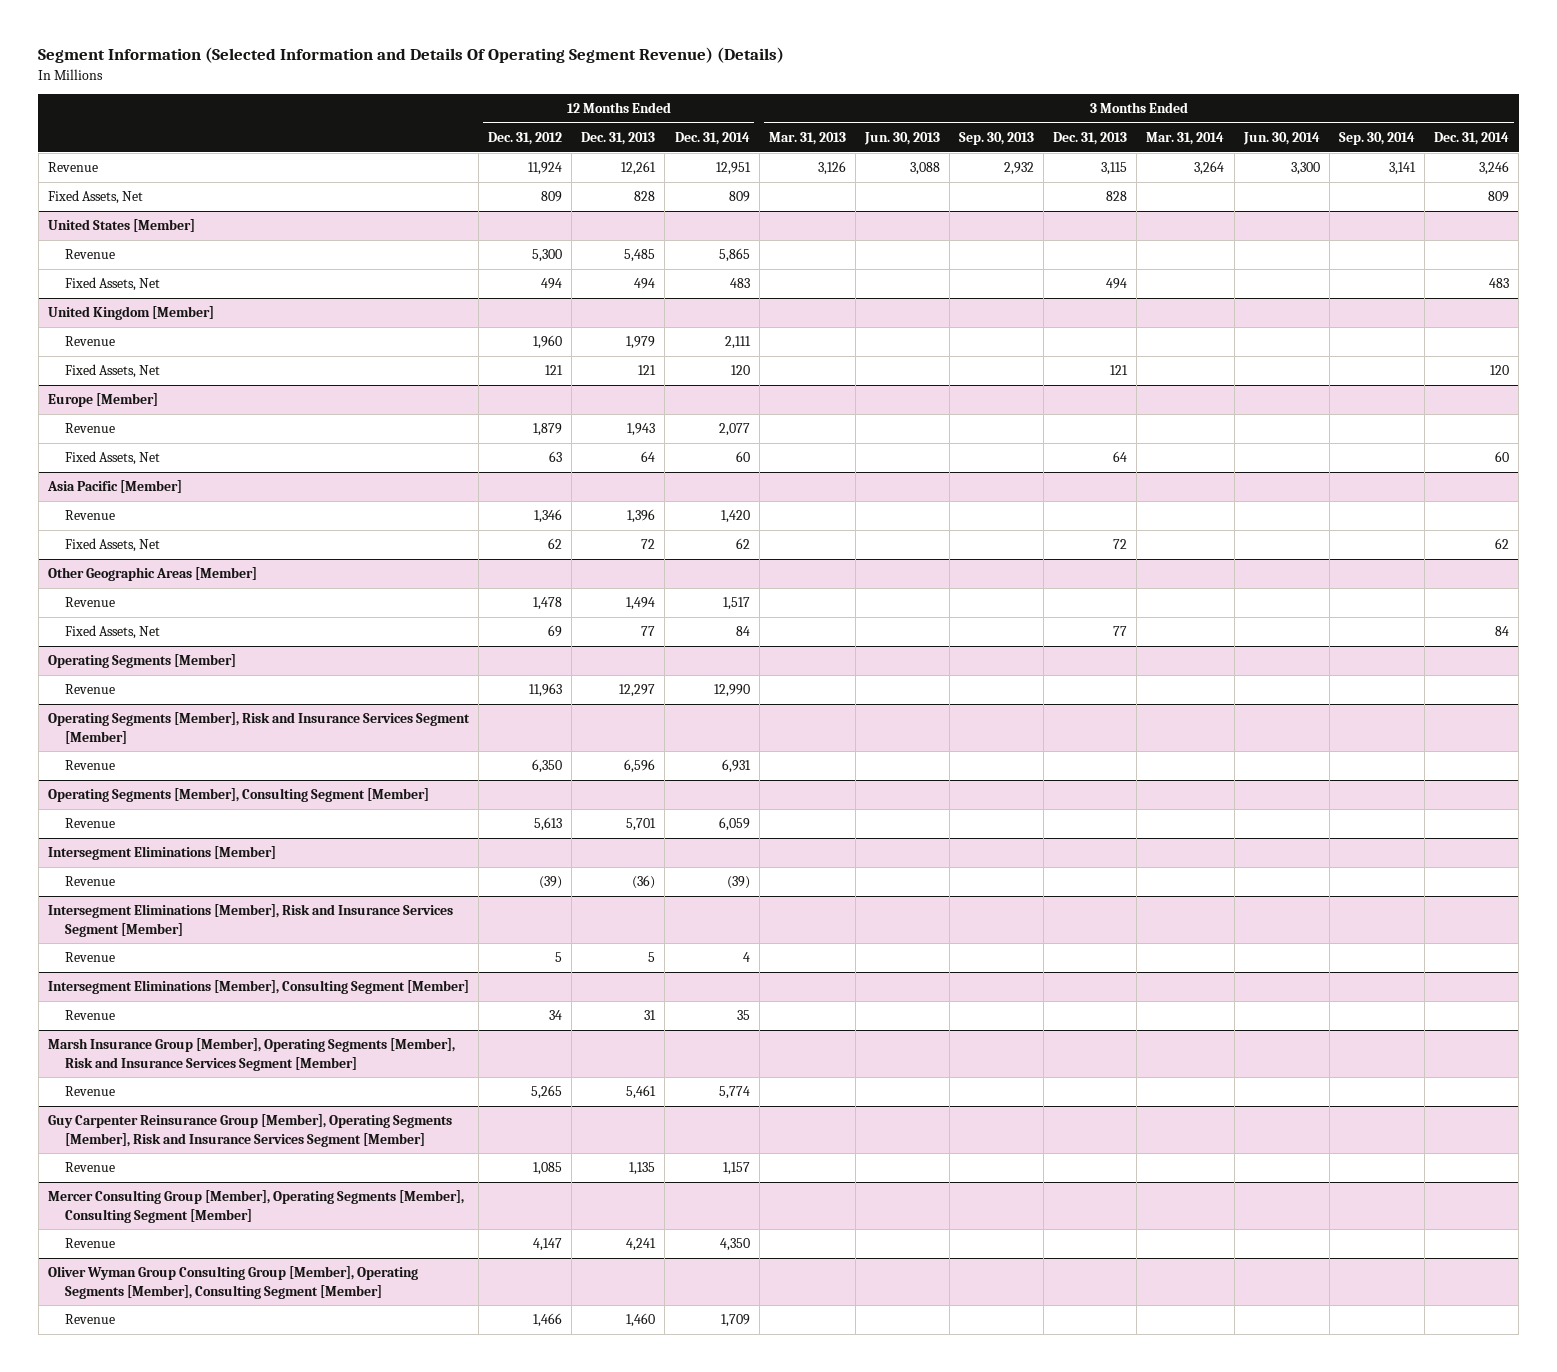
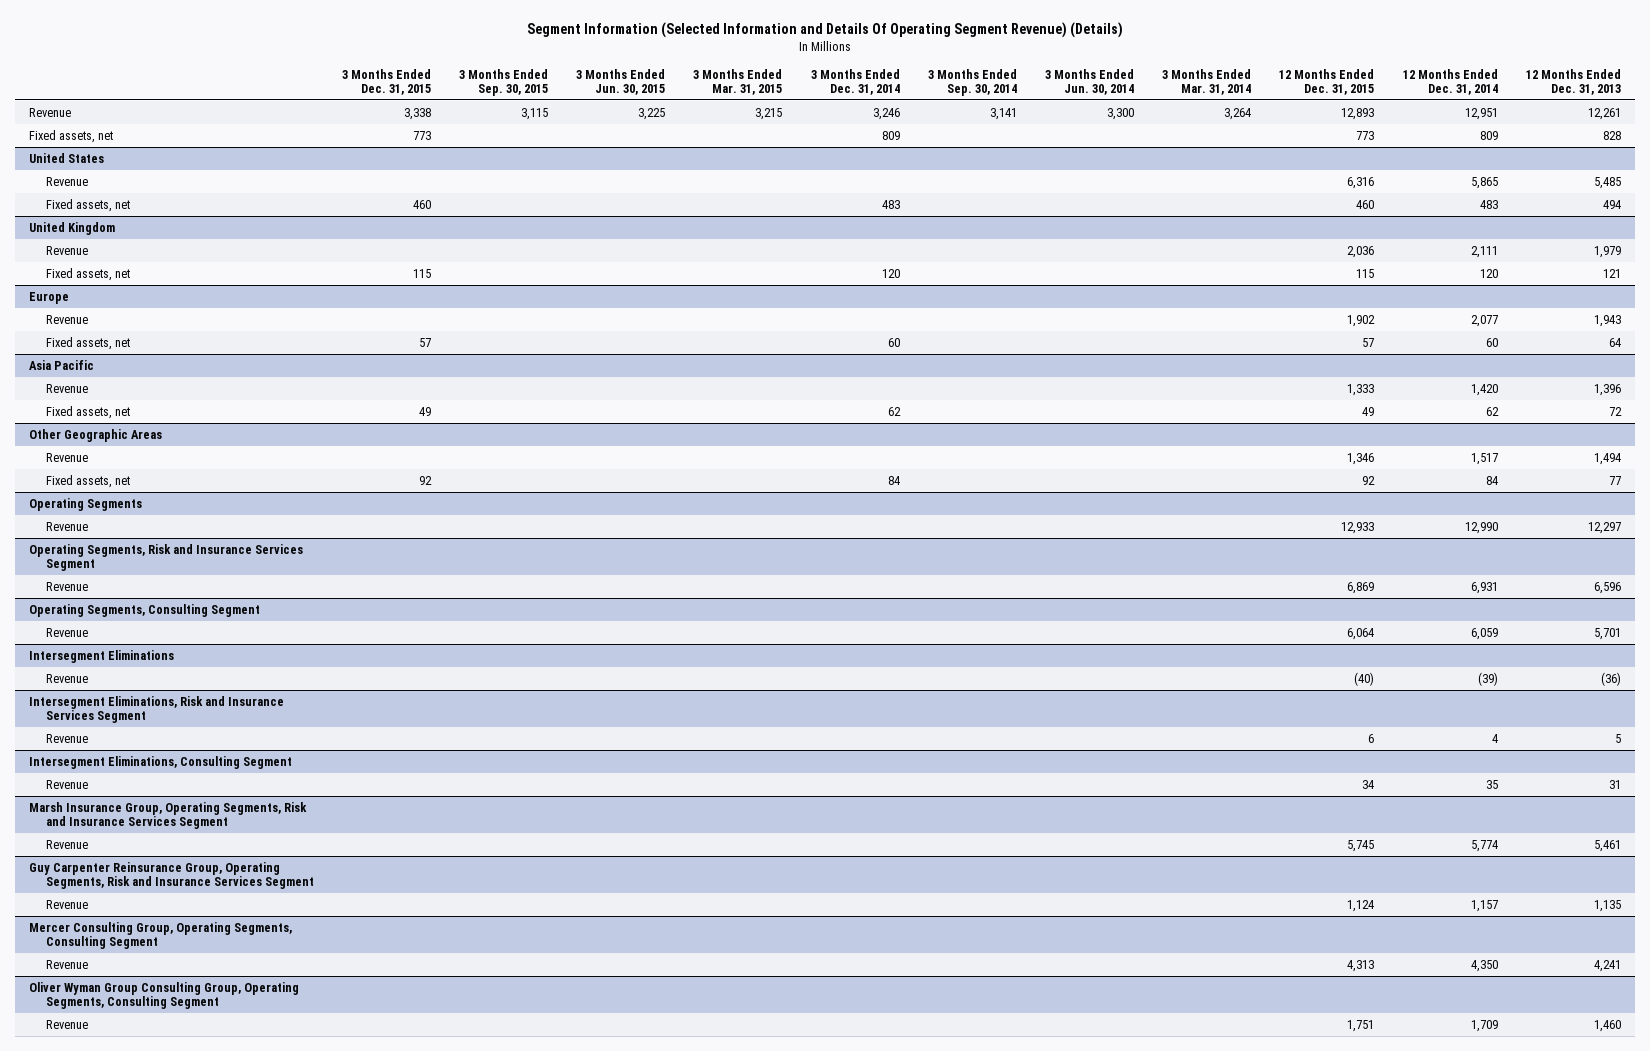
[488,132,563,146] Dec. 31, 2012 -> none
[768,132,846,146] Mar. 31, 2013 -> none
[863,132,940,146] Jun. 30, 2013 -> none
[959,132,1035,146] Sep. 30, 2013 -> none
[1053,132,1128,146] Dec. 31, 2013 -> none
none -> [341,68,431,96] 3 Months Ended Dec. 31, 2015
none -> [459,68,549,97] 3 Months Ended Sep. 30, 2015
none -> [576,68,666,96] 3 Months Ended Jun. 30, 2015
none -> [693,68,783,96] 3 Months Ended Mar. 31, 2015
none -> [1279,68,1375,96] 12 Months Ended Dec. 31, 2015
[48,190,144,205] Fixed Assets, Net -> [29,129,114,143] Fixed assets, net
[48,219,196,233] United States [Member] -> [29,152,105,163] United States
[65,277,161,292] Fixed Assets, Net -> [45,198,130,212] Fixed assets, net
[48,306,215,321] United Kingdom [Member] -> [29,221,116,235] United Kingdom
[65,364,161,379] Fixed Assets, Net -> [45,267,130,281] Fixed assets, net
[48,393,159,408] Europe [Member] -> [29,291,70,304] Europe
[65,451,161,466] Fixed Assets, Net -> [45,336,130,350] Fixed assets, net
[47,480,183,494] Asia Pacific [Member] -> [29,359,95,370] Asia Pacific
[65,538,161,553] Fixed Assets, Net -> [45,405,130,419] Fixed assets, net
[48,567,258,582] Other Geographic Areas [Member] -> [29,428,163,442] Other Geographic Areas
[65,625,161,640] Fixed Assets, Net -> [45,474,130,488] Fixed assets, net
[48,654,237,669] Operating Segments [Member] -> [29,497,143,511] Operating Segments
[48,712,471,744] Operating Segments [Member], Risk and Insurance Services Segment [Member] -> [29,543,304,571] Operating Segments, Risk and Insurance Services Segment
[48,788,430,803] Operating Segments [Member], Consulting Segment [Member] -> [29,603,261,617] Operating Segments, Consulting Segment
[48,846,277,861] Intersegment Eliminations [Member] -> [29,649,175,663] Intersegment Eliminations
[48,904,454,937] Intersegment Eliminations [Member], Risk and Insurance Services Segment [Member] -> [29,695,285,723] Intersegment Eliminations, Risk and Insurance Services Segment
[48,980,470,995] Intersegment Eliminations [Member], Consulting Segment [Member] -> [29,755,293,769] Intersegment Eliminations, Consulting Segment
[48,1038,456,1071] Marsh Insurance Group [Member], Operating Segments [Member], Risk and Insurance Services Segment [Member] -> [29,801,308,829] Marsh Insurance Group, Operating Segments, Risk and Insurance Services Segment
[48,1114,453,1147] Guy Carpenter Reinsurance Group [Member], Operating Segments [Member], Risk and Insurance Services Segment [Member] -> [29,861,314,889] Guy Carpenter Reinsurance Group, Operating Segments, Risk and Insurance Services Segment
[48,1190,465,1223] Mercer Consulting Group [Member], Operating Segments [Member], Consulting Segment [Member] -> [29,921,293,949] Mercer Consulting Group, Operating Segments, Consulting Segment
[48,1266,419,1299] Oliver Wyman Group Consulting Group [Member], Operating Segments [Member], Consulting Segment [Member] -> [29,981,300,1009] Oliver Wyman Group Consulting Group, Operating Segments, Consulting Segment

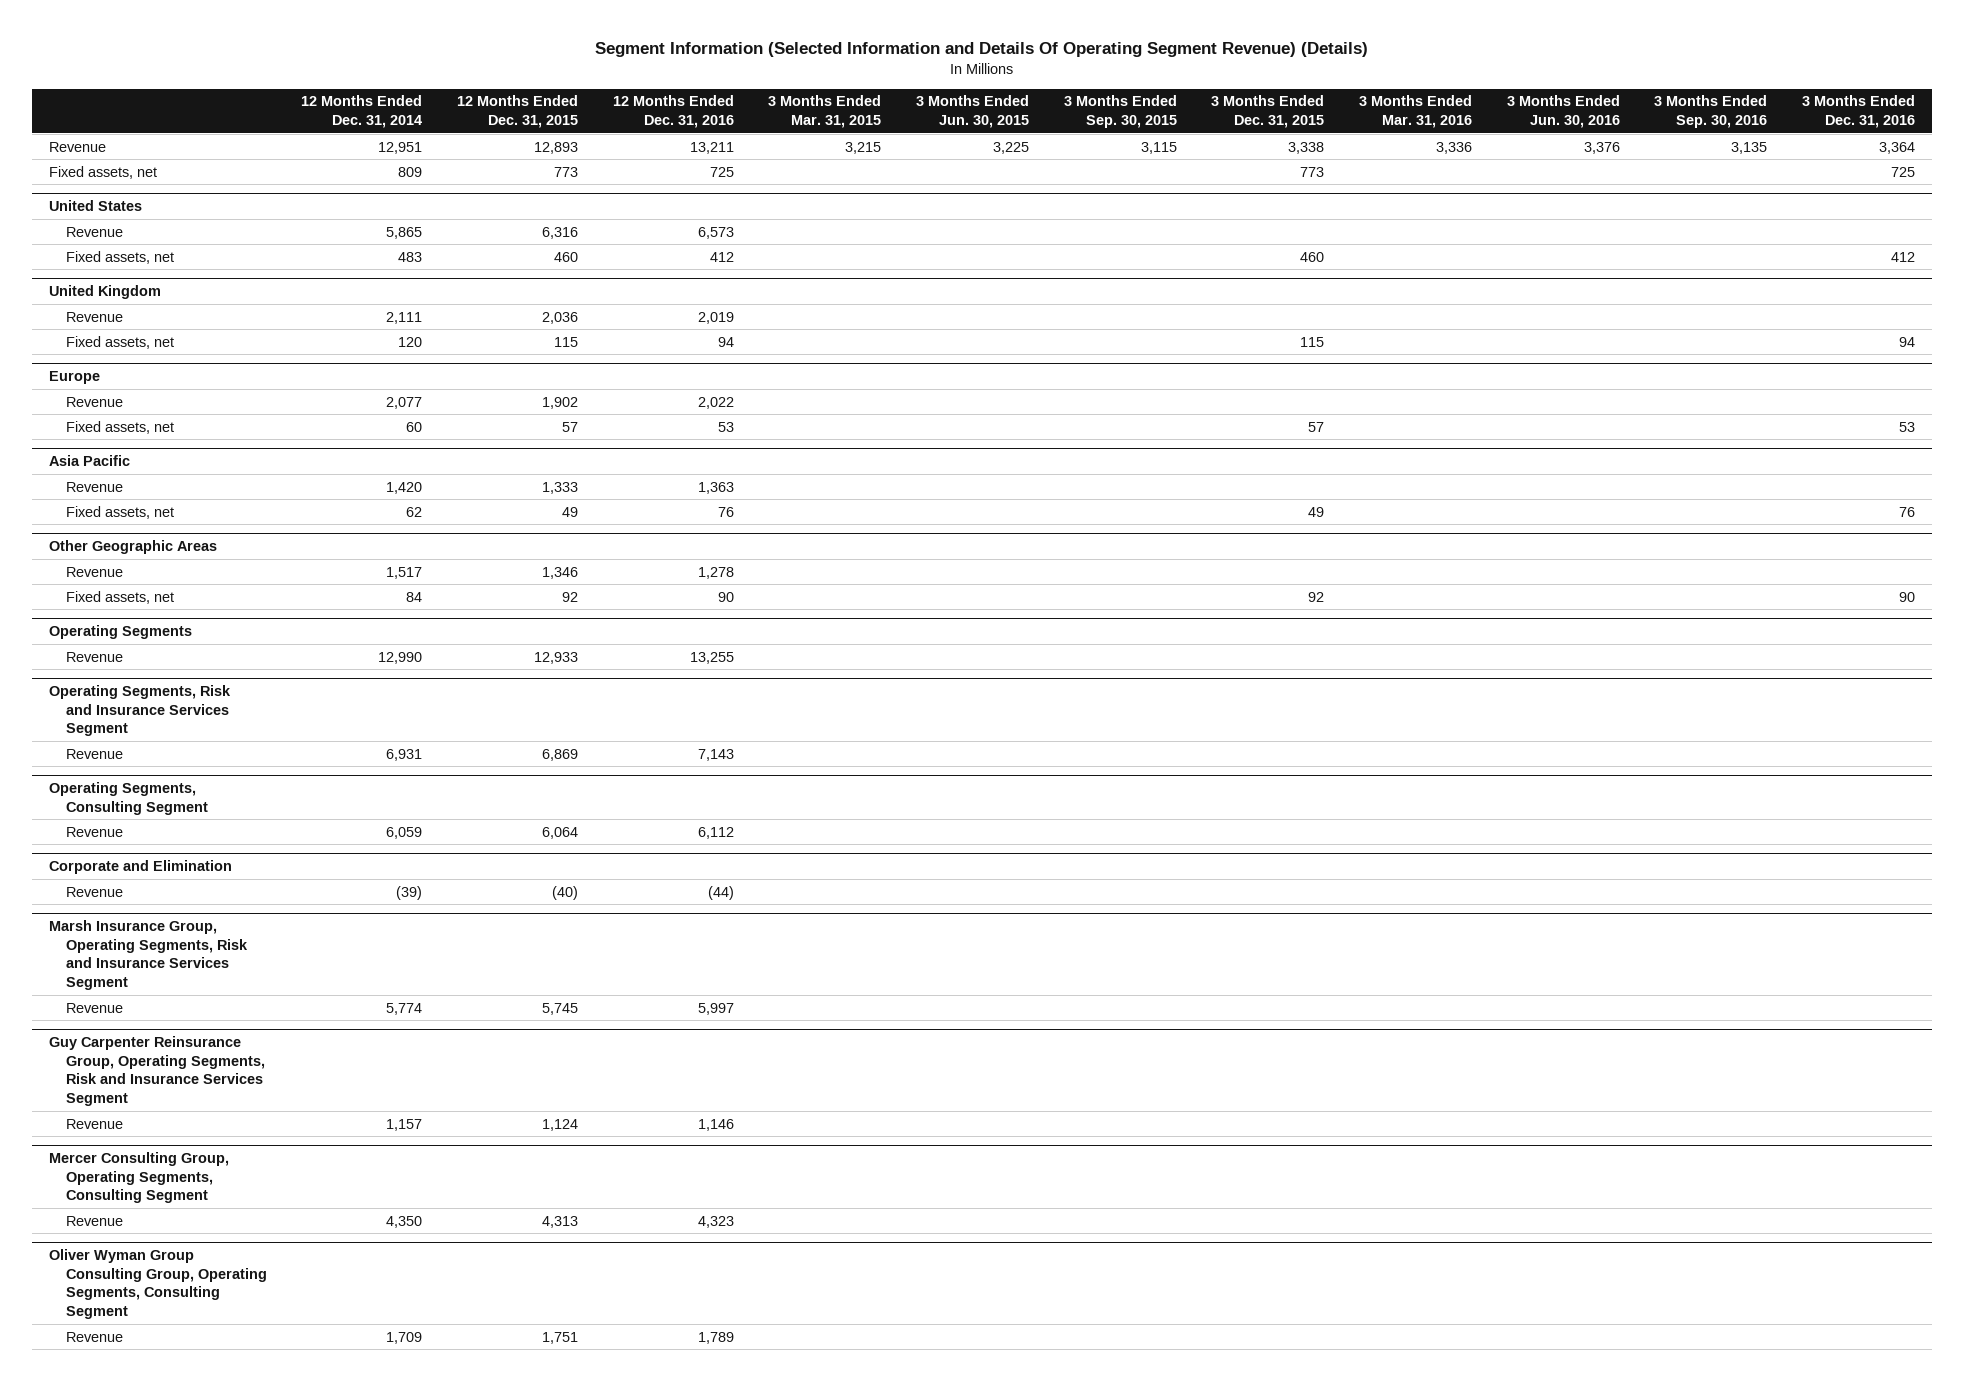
[810,68,900,96] 3 Months Ended Dec. 31, 2014 -> none
[927,68,1017,97] 3 Months Ended Sep. 30, 2014 -> none
[1045,68,1135,96] 3 Months Ended Jun. 30, 2014 -> none
[1162,68,1252,96] 3 Months Ended Mar. 31, 2014 -> none
[1525,68,1621,96] 12 Months Ended Dec. 31, 2013 -> none
none -> [612,95,734,129] 12 Months Ended Dec. 31, 2016
none -> [1359,95,1473,129] 3 Months Ended Mar. 31, 2016
none -> [1506,95,1620,129] 3 Months Ended Jun. 30, 2016
none -> [1654,95,1768,129] 3 Months Ended Sep. 30, 2016
none -> [1802,95,1916,129] 3 Months Ended Dec. 31, 2016
[29,649,175,663] Intersegment Eliminations -> none
none -> [48,859,232,874] Corporate and Elimination
[29,695,285,723] Intersegment Eliminations, Risk and Insurance Services Segment -> none
[45,733,88,743] Revenue -> none
[29,755,293,769] Intersegment Eliminations, Consulting Segment -> none
[45,779,88,789] Revenue -> none

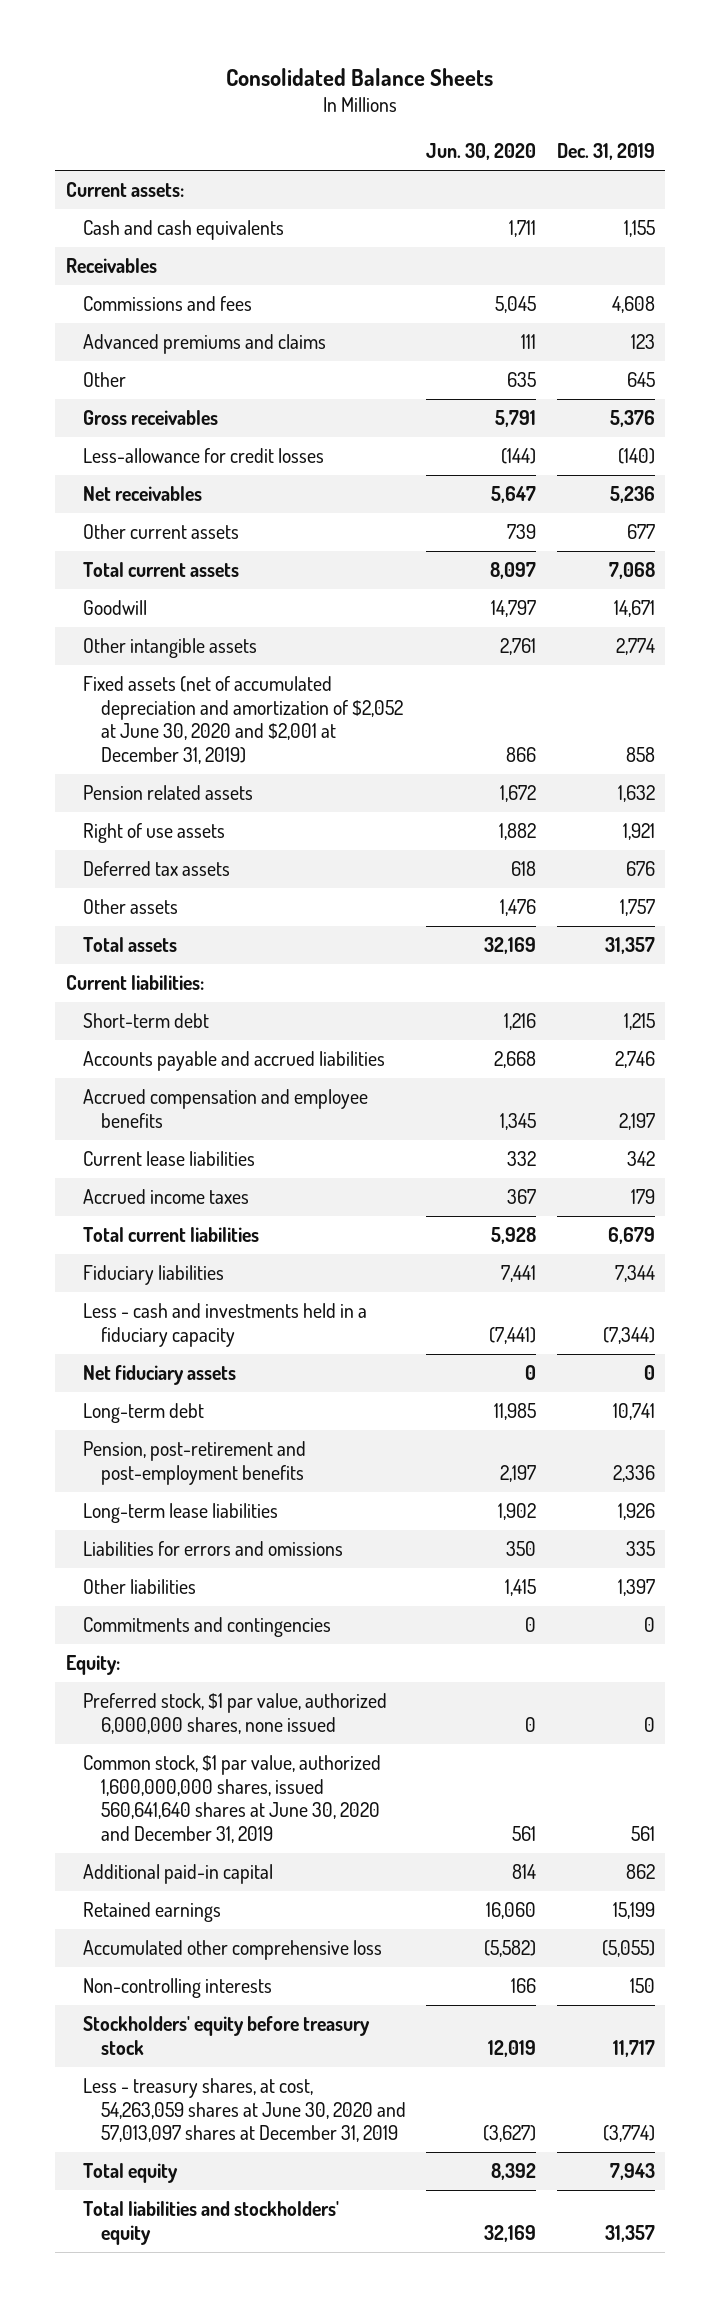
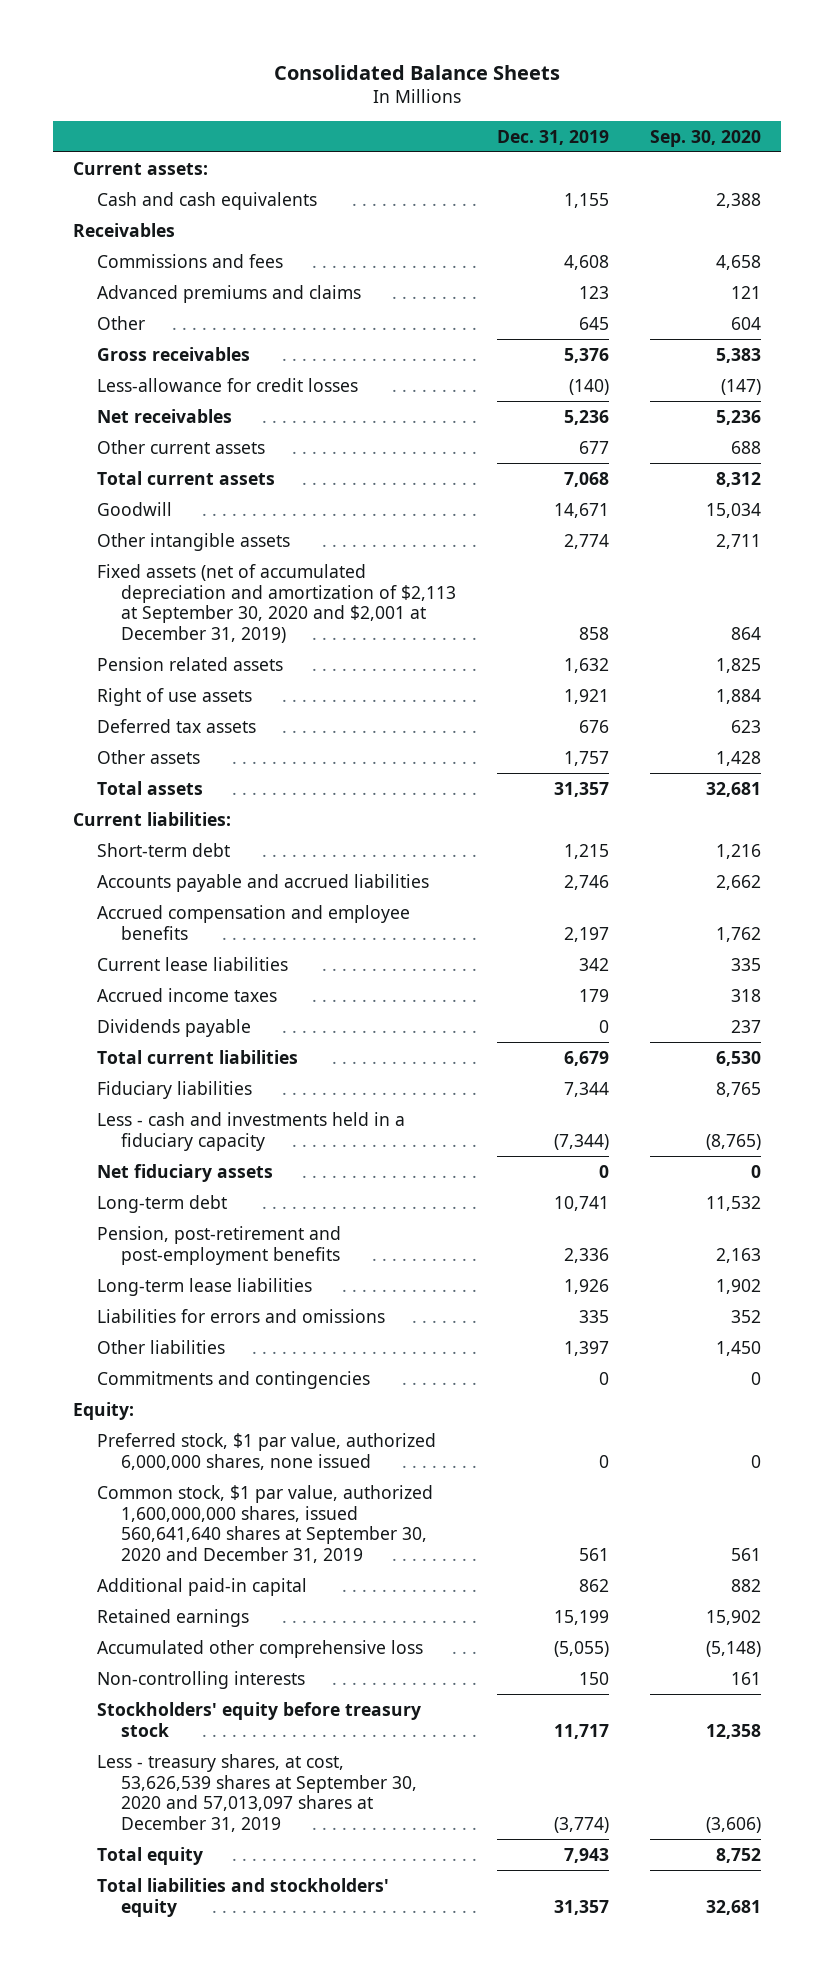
[426,143,537,161] Jun. 30, 2020 -> none
none -> [650,129,762,147] Sep. 30, 2020
[83,676,404,764] Fixed assets (net of accumulated depreciation and amortization of $2,052 at June 30, 2020 and $2,001 at December 31, 2019) -> [97,563,457,644] Fixed assets (net of accumulated depreciation and amortization of $2,113 at September 30, 2020 and $2,001 at December 31, 2019)
none -> [97,1018,252,1037] Dividends payable
[83,1755,382,1843] Common stock, $1 par value, authorized 1,600,000,000 shares, issued 560,641,640 shares at June 30, 2020 and December 31, 2019 -> [97,1484,434,1564] Common stock, $1 par value, authorized 1,600,000,000 shares, issued 560,641,640 shares at September 30, 2020 and December 31, 2019
[83,2078,407,2143] Less - treasury shares, at cost, 54,263,059 shares at June 30, 2020 and 57,013,097 shares at December 31, 2019 -> [97,1753,418,1833] Less - treasury shares, at cost, 53,626,539 shares at September 30, 2020 and 57,013,097 shares at December 31, 2019

